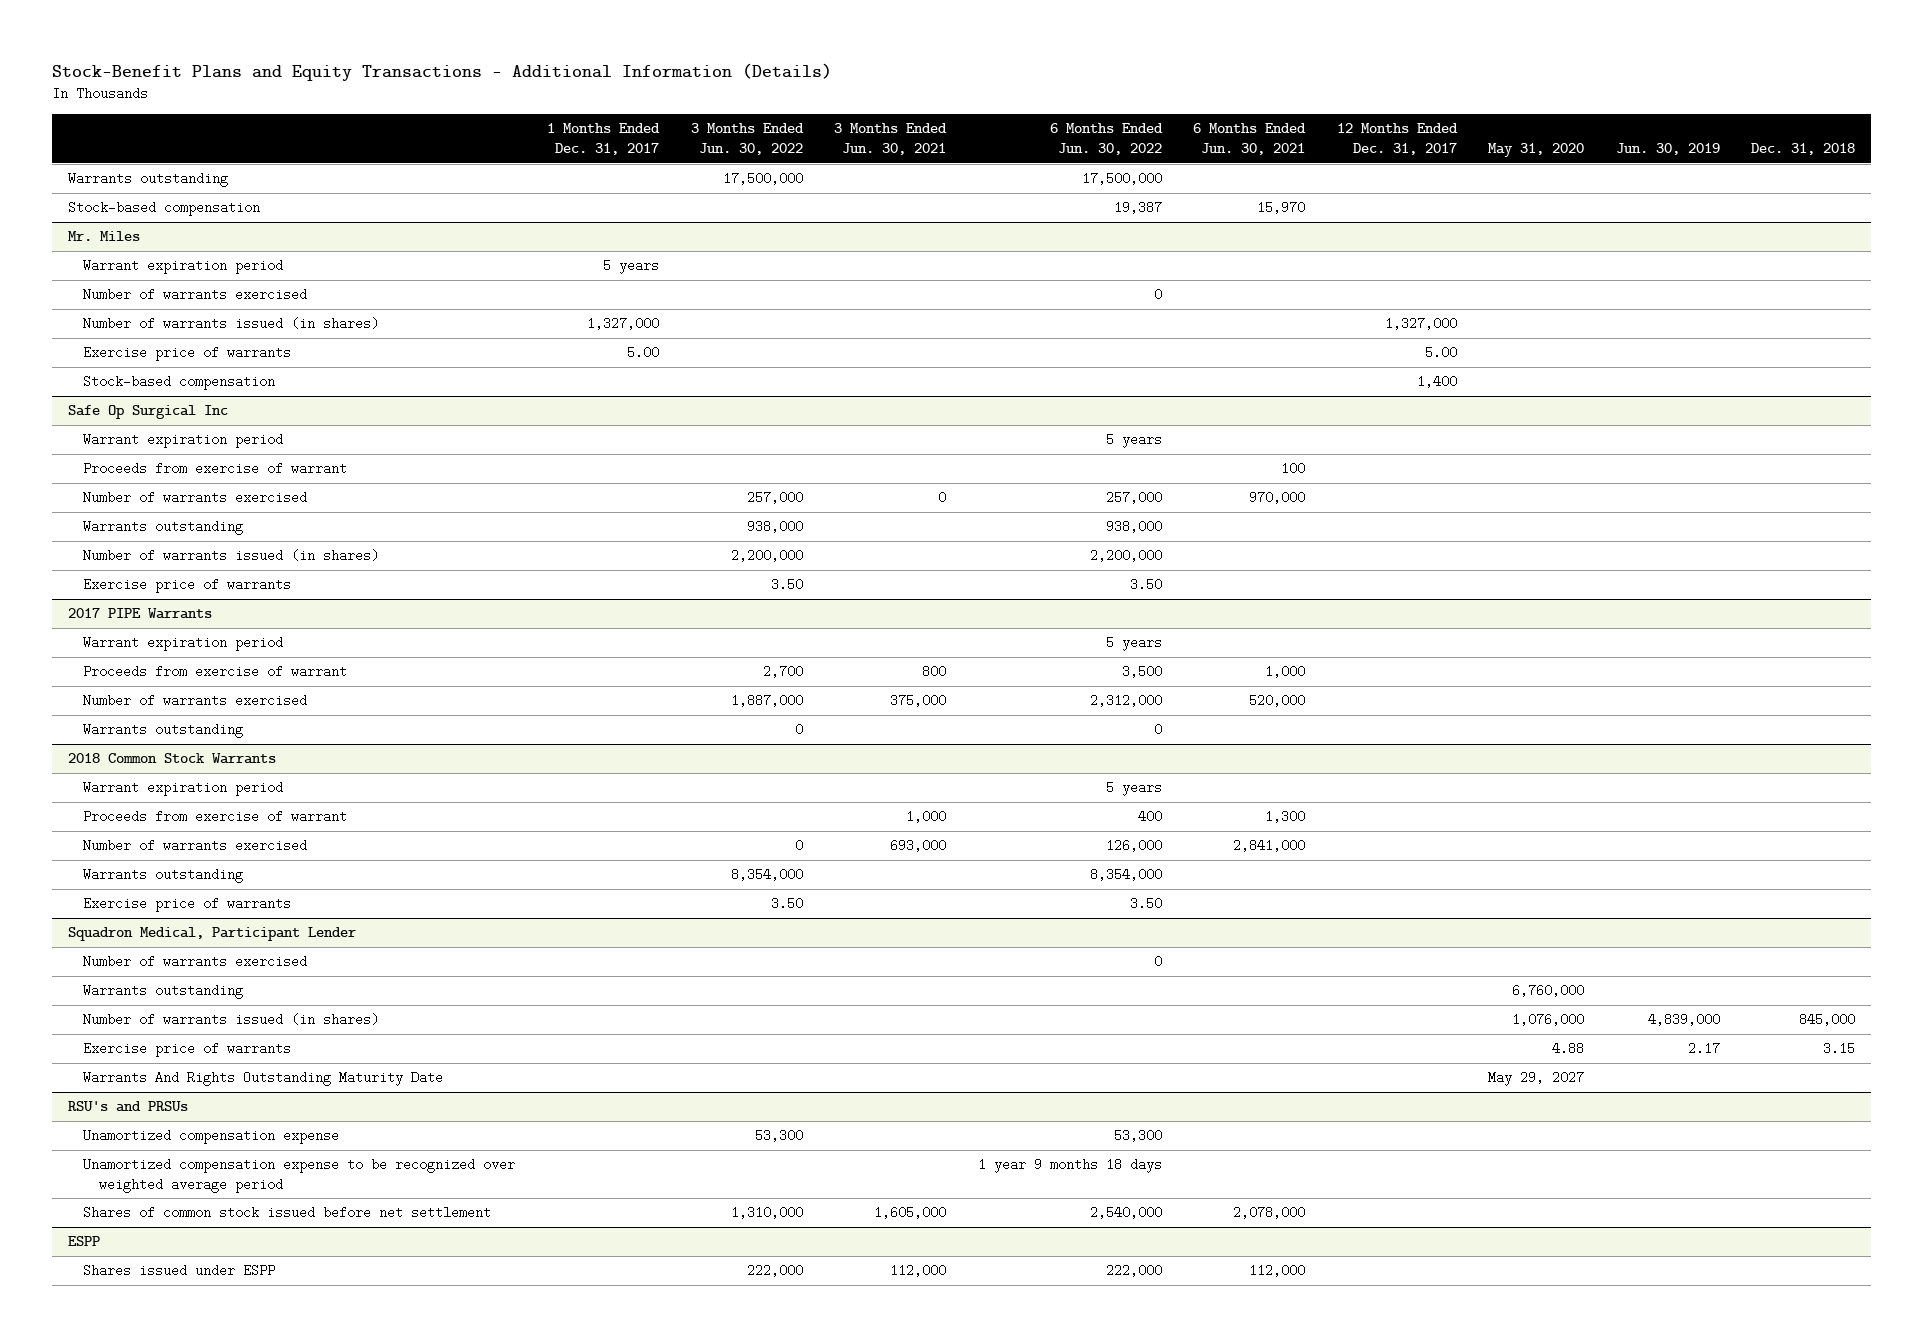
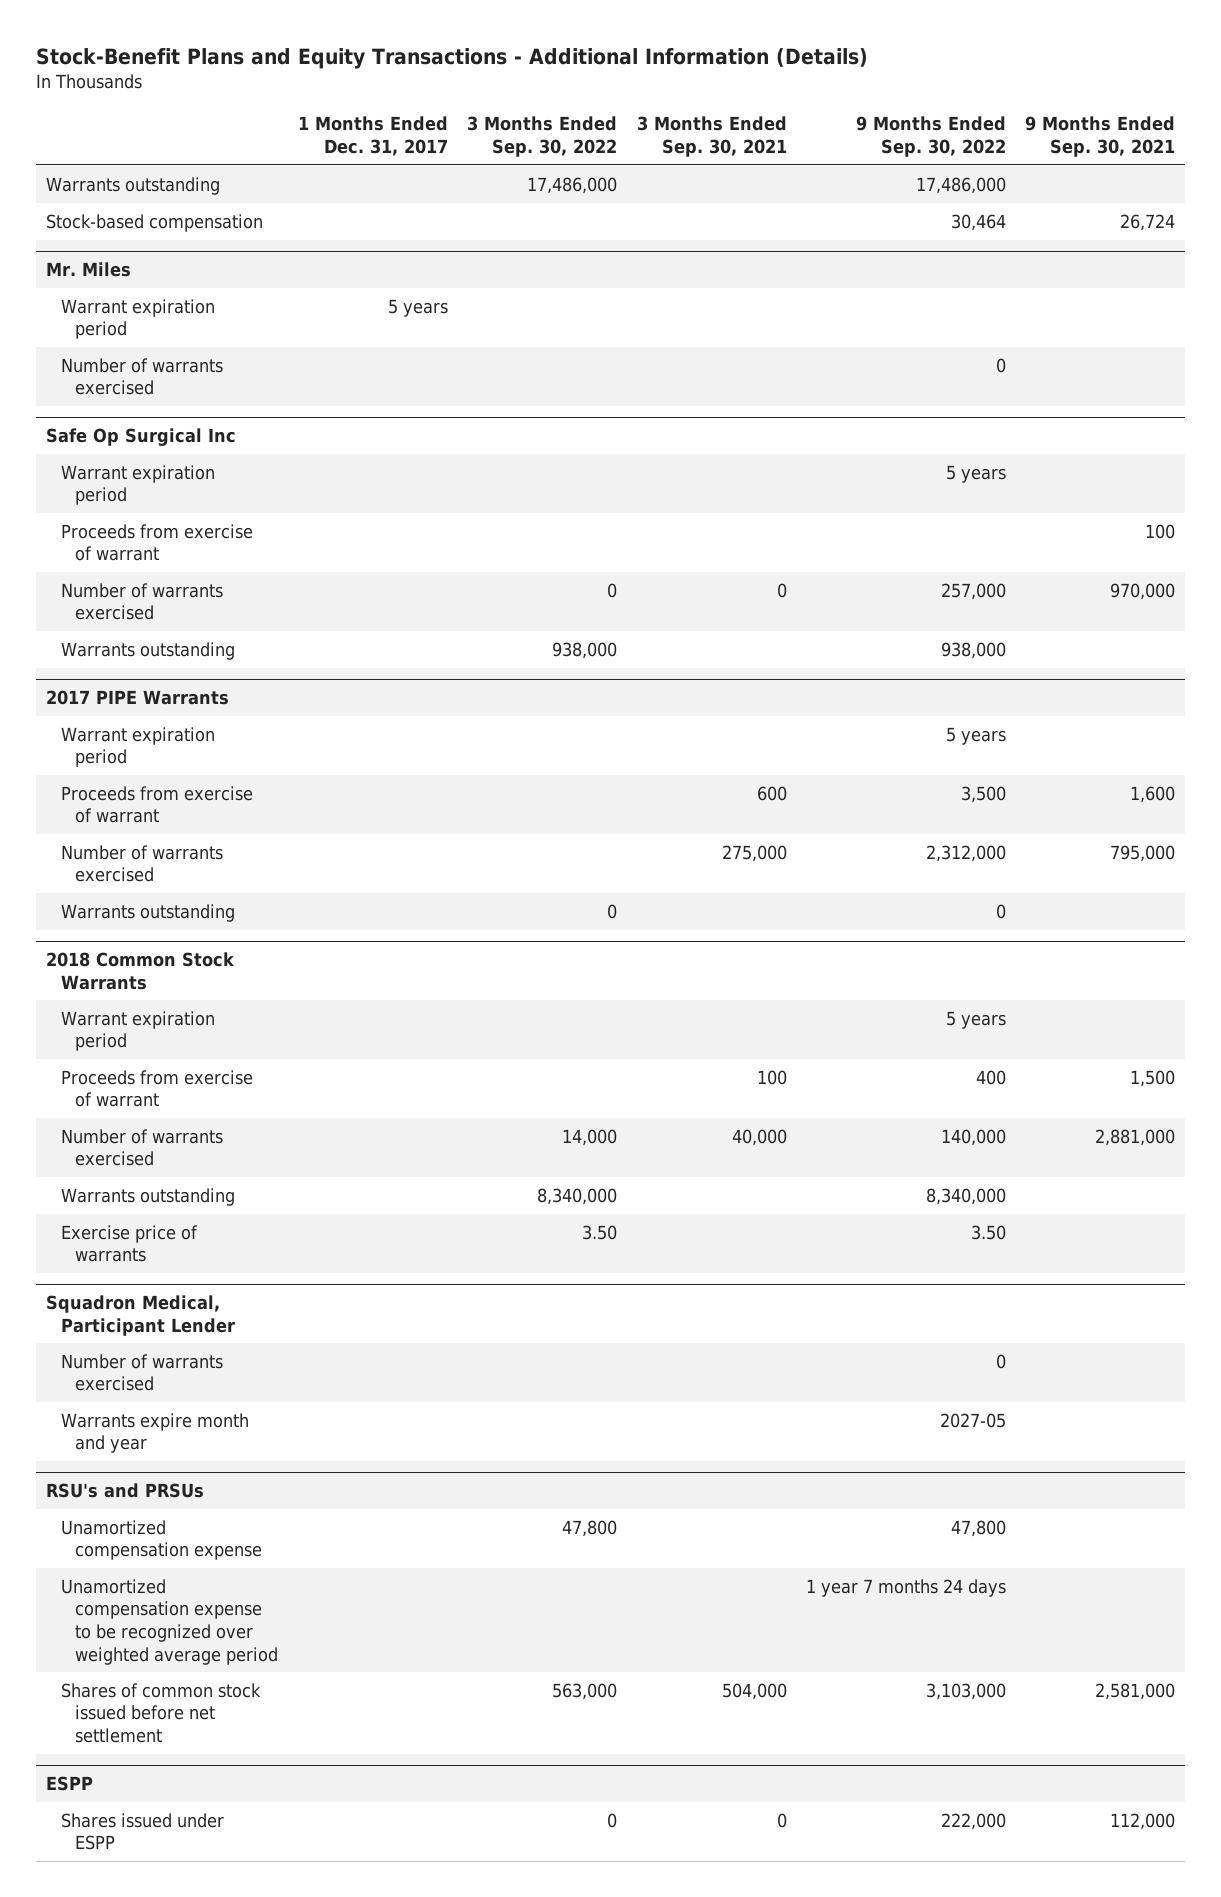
[690,123,804,156] 3 Months Ended Jun. 30, 2022 -> none
[834,123,948,156] 3 Months Ended Jun. 30, 2021 -> none
[1049,123,1163,156] 6 Months Ended Jun. 30, 2022 -> none
[1193,123,1307,156] 6 Months Ended Jun. 30, 2021 -> none
[1336,123,1458,156] 12 Months Ended Dec. 31, 2017 -> none
[1488,143,1585,158] May 31, 2020 -> none
[1615,143,1720,156] Jun. 30, 2019 -> none
[1751,143,1856,156] Dec. 31, 2018 -> none
none -> [467,116,618,158] 3 Months Ended Sep. 30, 2022
none -> [636,116,787,158] 3 Months Ended Sep. 30, 2021
none -> [855,116,1006,158] 9 Months Ended Sep. 30, 2022
none -> [1025,116,1176,158] 9 Months Ended Sep. 30, 2021
[83,317,380,331] Number of warrants issued (in shares) -> none
[83,346,292,362] Exercise price of warrants -> none
[83,375,276,391] Stock-based compensation -> none
[83,549,380,563] Number of warrants issued (in shares) -> none
[83,578,292,594] Exercise price of warrants -> none
[83,984,244,1000] Warrants outstanding -> none
[83,1013,380,1027] Number of warrants issued (in shares) -> none
[83,1042,292,1058] Exercise price of warrants -> none
[83,1071,444,1087] Warrants And Rights Outstanding Maturity Date -> none
none -> [60,1412,249,1454] Warrants expire month and year

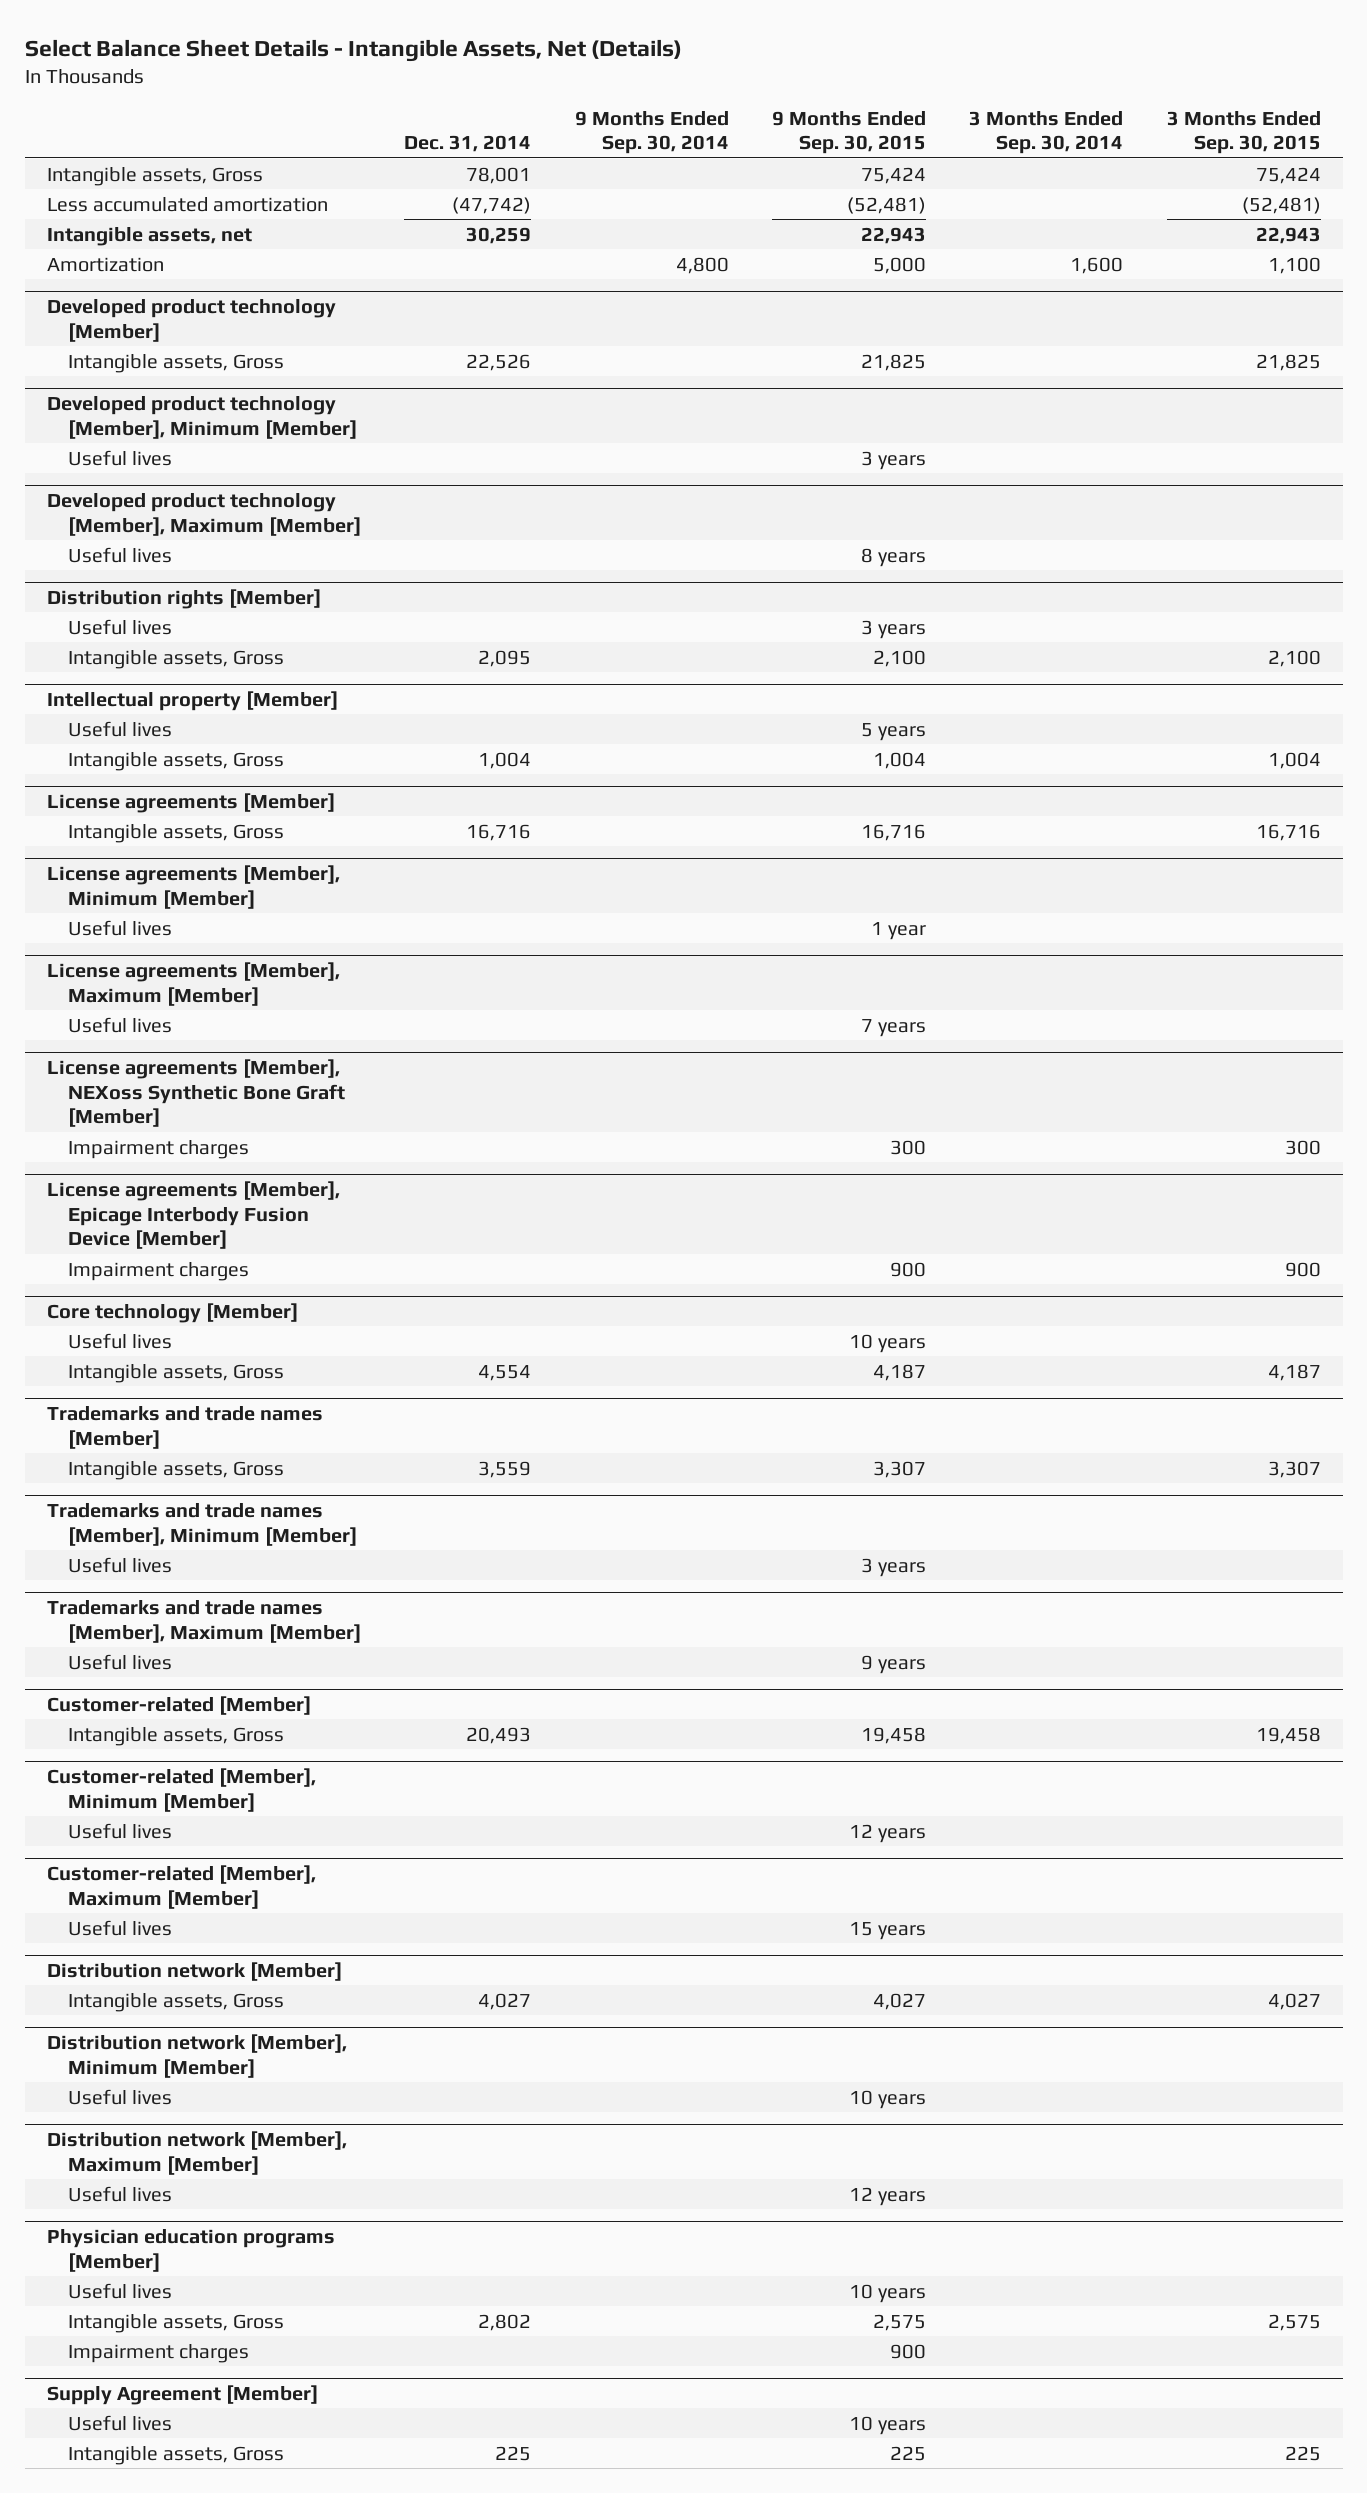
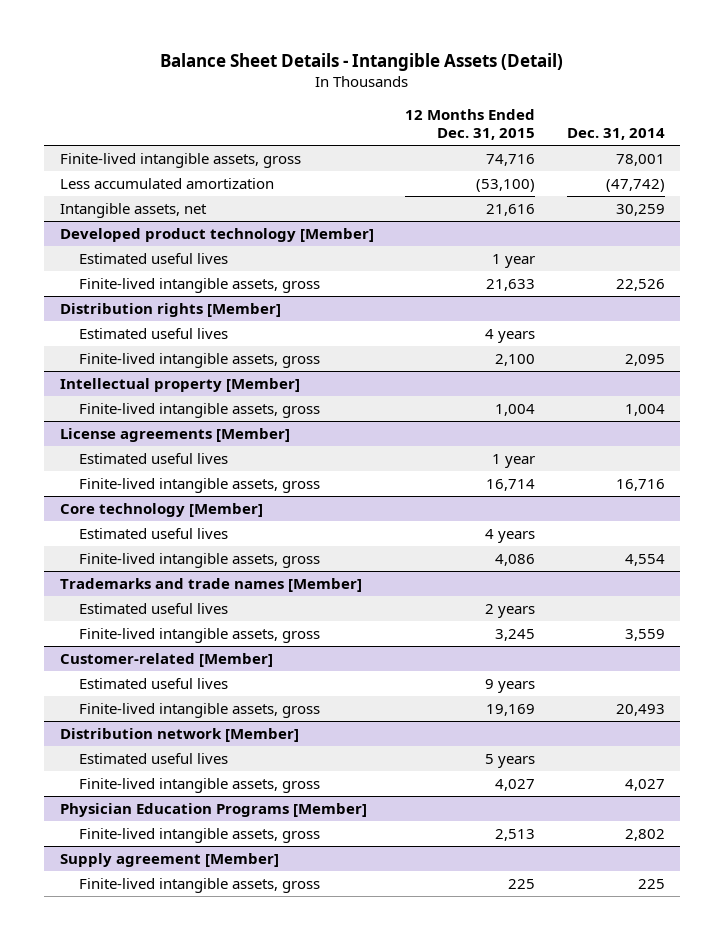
[24,39,682,63] Select Balance Sheet Details - Intangible Assets, Net (Details) -> [160,52,564,71] Balance Sheet Details - Intangible Assets (Detail)
[574,110,729,155] 9 Months Ended Sep. 30, 2014 -> none
[772,110,927,155] 9 Months Ended Sep. 30, 2015 -> none
[969,110,1124,155] 3 Months Ended Sep. 30, 2014 -> none
[1166,110,1321,155] 3 Months Ended Sep. 30, 2015 -> none
none -> [405,108,536,141] 12 Months Ended Dec. 31, 2015
[46,166,263,186] Intangible assets, Gross -> [59,153,301,169] Finite-lived intangible assets, gross
[46,256,164,272] Amortization -> none
[46,395,357,439] Developed product technology [Member], Minimum [Member] -> none
[67,449,172,466] Useful lives -> none
[46,492,361,536] Developed product technology [Member], Maximum [Member] -> none
[67,546,172,563] Useful lives -> none
none -> [79,253,229,265] Estimated useful lives
[67,353,284,373] Intangible assets, Gross -> [79,278,321,294] Finite-lived intangible assets, gross
[67,618,172,635] Useful lives -> [79,328,229,340] Estimated useful lives
[67,649,284,669] Intangible assets, Gross -> [79,353,321,369] Finite-lived intangible assets, gross
[67,720,172,737] Useful lives -> none
[67,751,284,771] Intangible assets, Gross -> [79,403,321,419] Finite-lived intangible assets, gross
[46,864,340,909] License agreements [Member], Minimum [Member] -> none
[67,919,172,936] Useful lives -> none
[46,961,340,1006] License agreements [Member], Maximum [Member] -> none
[67,1016,172,1033] Useful lives -> none
[46,1058,345,1128] License agreements [Member], NEXoss Synthetic Bone Graft [Member] -> none
[67,1139,249,1159] Impairment charges -> none
[46,1180,340,1250] License agreements [Member], Epicage Interbody Fusion Device [Member] -> none
[67,1261,249,1281] Impairment charges -> none
none -> [79,453,229,465] Estimated useful lives
[67,823,284,843] Intangible assets, Gross -> [79,478,321,494] Finite-lived intangible assets, gross
[67,1332,172,1349] Useful lives -> [79,528,229,540] Estimated useful lives
[67,1363,284,1383] Intangible assets, Gross -> [79,553,321,569] Finite-lived intangible assets, gross
[46,1502,357,1546] Trademarks and trade names [Member], Minimum [Member] -> none
[67,1556,172,1573] Useful lives -> none
[46,1599,361,1643] Trademarks and trade names [Member], Maximum [Member] -> none
[67,1653,172,1670] Useful lives -> none
none -> [79,603,229,615] Estimated useful lives
[67,1460,284,1480] Intangible assets, Gross -> [79,628,321,644] Finite-lived intangible assets, gross
[46,1767,316,1812] Customer-related [Member], Minimum [Member] -> none
[67,1822,172,1839] Useful lives -> none
[46,1864,316,1909] Customer-related [Member], Maximum [Member] -> none
[67,1919,172,1936] Useful lives -> none
none -> [79,678,229,690] Estimated useful lives
[67,1726,284,1746] Intangible assets, Gross -> [79,703,321,719] Finite-lived intangible assets, gross
[46,2033,347,2078] Distribution network [Member], Minimum [Member] -> none
[67,2088,172,2105] Useful lives -> none
[46,2130,347,2175] Distribution network [Member], Maximum [Member] -> none
[67,2185,172,2202] Useful lives -> none
[67,2282,172,2299] Useful lives -> none
[67,2343,249,2363] Impairment charges -> none
[67,2414,172,2431] Useful lives -> none
none -> [79,753,229,765] Estimated useful lives
[67,1992,284,2012] Intangible assets, Gross -> [79,778,321,794] Finite-lived intangible assets, gross
[46,2228,335,2272] Physician education programs [Member] -> [59,803,367,818] Physician Education Programs [Member]
[67,2313,284,2333] Intangible assets, Gross -> [79,828,321,844] Finite-lived intangible assets, gross
[46,2384,318,2405] Supply Agreement [Member] -> [59,853,279,868] Supply agreement [Member]
[67,2445,284,2465] Intangible assets, Gross -> [79,878,321,894] Finite-lived intangible assets, gross

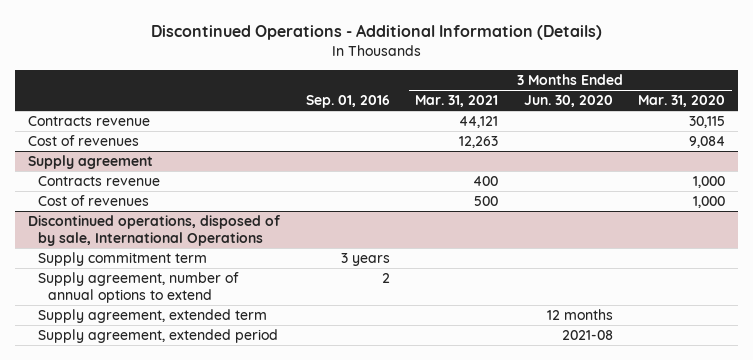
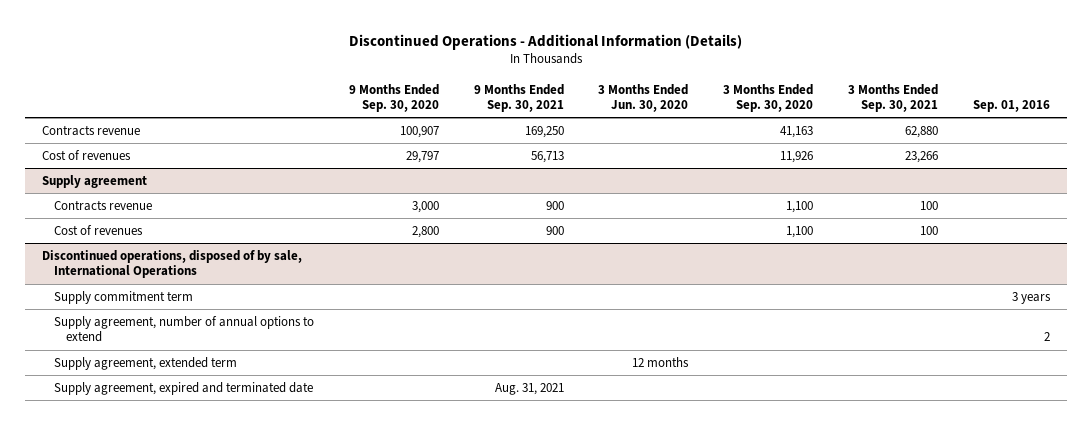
[415,95,499,108] Mar. 31, 2021 -> none
[638,95,726,108] Mar. 31, 2020 -> none
none -> [348,83,439,112] 9 Months Ended Sep. 30, 2020
none -> [473,83,564,112] 9 Months Ended Sep. 30, 2021
none -> [723,83,814,112] 3 Months Ended Sep. 30, 2020
none -> [848,83,939,112] 3 Months Ended Sep. 30, 2021
[37,328,278,343] Supply agreement, extended period -> none
none -> [54,381,314,395] Supply agreement, expired and terminated date

